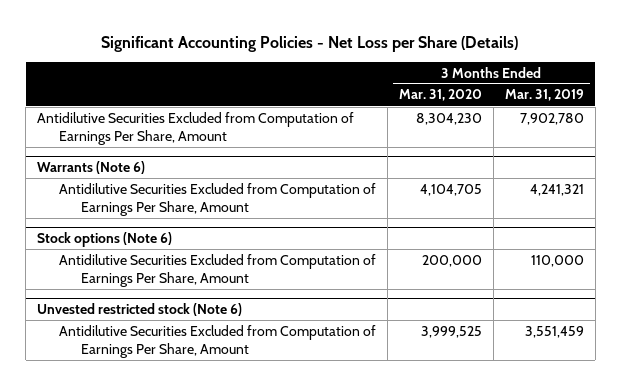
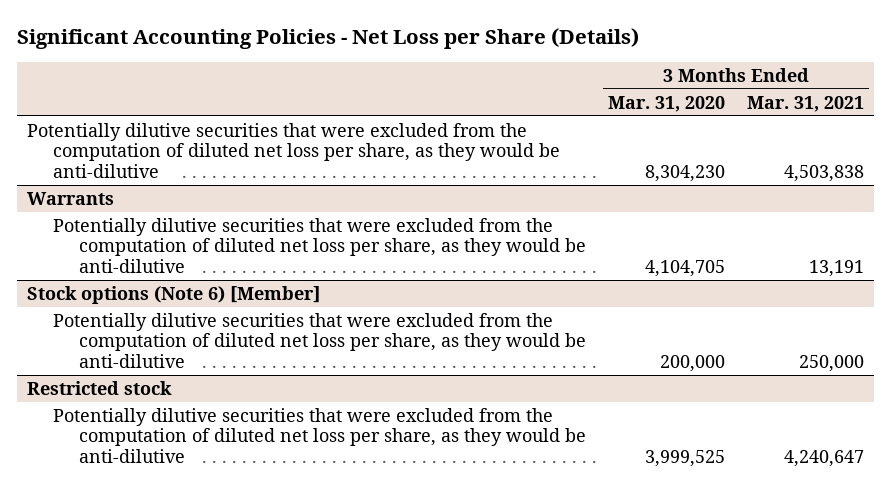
[504,89,584,102] Mar. 31, 2019 -> none
none -> [746,95,864,112] Mar. 31, 2021
[37,111,355,145] Antidilutive Securities Excluded from Computation of Earnings Per Share, Amount -> [27,122,561,178] Potentially dilutive securities that were excluded from the computation of diluted net loss per share, as they would be anti-dilutive
[37,160,146,174] Warrants (Note 6) -> [27,191,115,205] Warrants
[59,182,377,216] Antidilutive Securities Excluded from Computation of Earnings Per Share, Amount -> [53,217,587,273] Potentially dilutive securities that were excluded from the computation of diluted net loss per share, as they would be anti-dilutive
[37,231,173,247] Stock options (Note 6) -> [27,285,321,304] Stock options (Note 6) [Member]
[59,253,377,287] Antidilutive Securities Excluded from Computation of Earnings Per Share, Amount -> [53,312,587,368] Potentially dilutive securities that were excluded from the computation of diluted net loss per share, as they would be anti-dilutive
[37,302,243,316] Unvested restricted stock (Note 6) -> [27,380,173,395] Restricted stock
[59,324,377,358] Antidilutive Securities Excluded from Computation of Earnings Per Share, Amount -> [53,407,587,463] Potentially dilutive securities that were excluded from the computation of diluted net loss per share, as they would be anti-dilutive

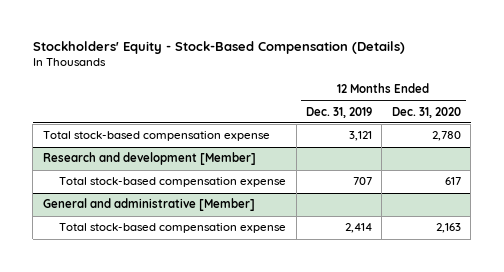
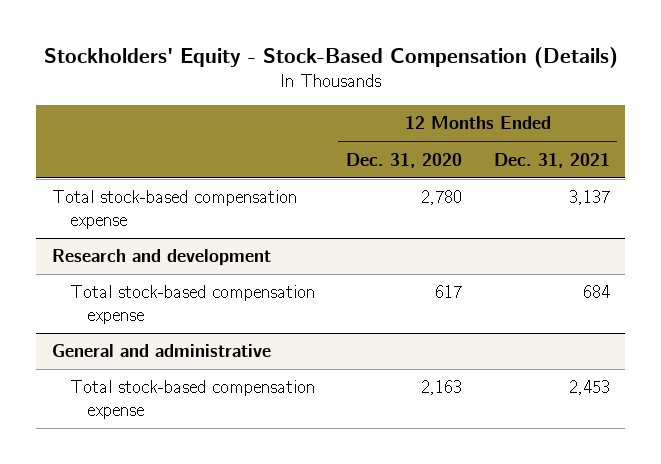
[306,106,373,118] Dec. 31, 2019 -> none
none -> [493,152,610,168] Dec. 31, 2021
[42,152,256,166] Research and development [Member] -> [51,249,271,266] Research and development
[42,198,255,212] General and administrative [Member] -> [51,344,271,358] General and administrative

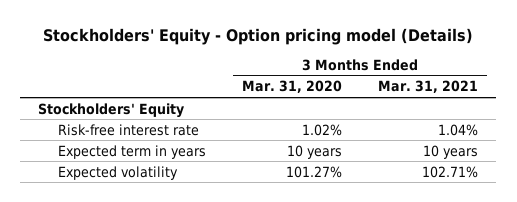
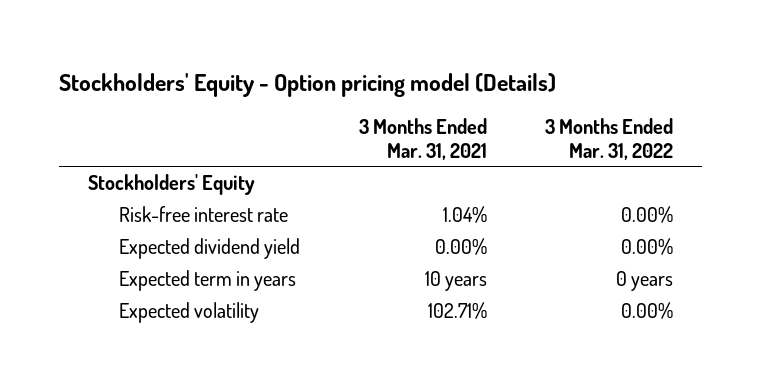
[242,80,343,94] Mar. 31, 2020 -> none
none -> [545,118,674,160] 3 Months Ended Mar. 31, 2022
none -> [119,238,301,260] Expected dividend yield

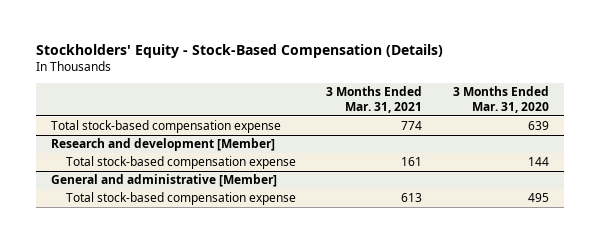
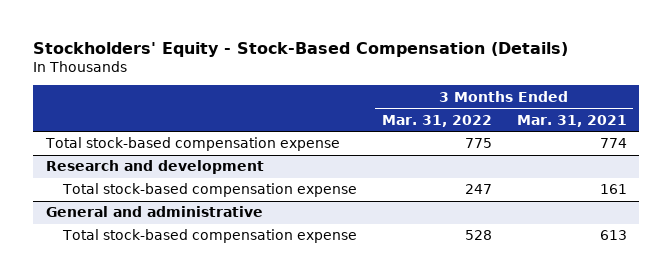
[452,86,549,114] 3 Months Ended Mar. 31, 2020 -> none
none -> [381,114,492,127] Mar. 31, 2022
[50,138,275,152] Research and development [Member] -> [45,160,264,175] Research and development
[50,174,277,188] General and administrative [Member] -> [45,206,263,218] General and administrative

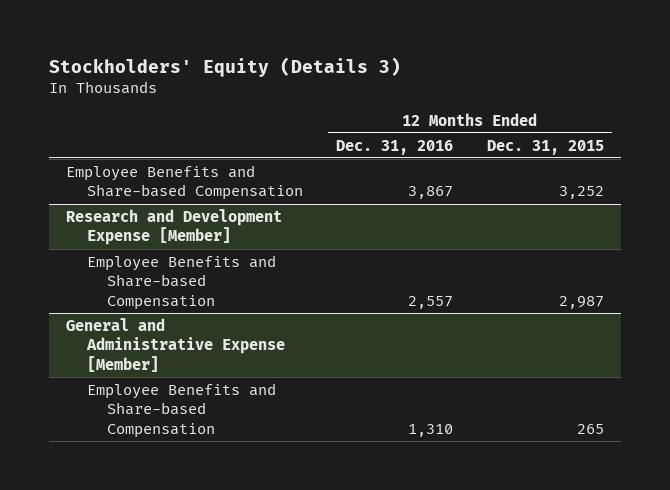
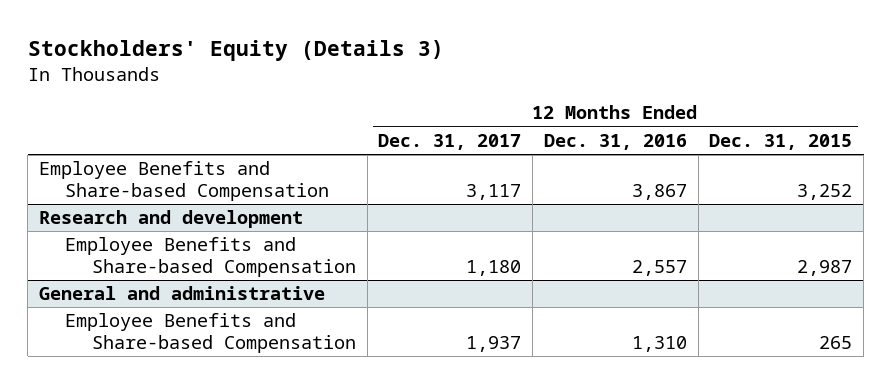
none -> [378,133,522,150] Dec. 31, 2017
[65,208,282,246] Research and Development Expense [Member] -> [39,210,304,229] Research and development
[65,317,285,373] General and Administrative Expense [Member] -> [39,286,326,301] General and administrative

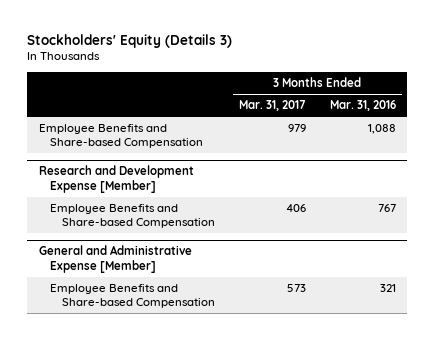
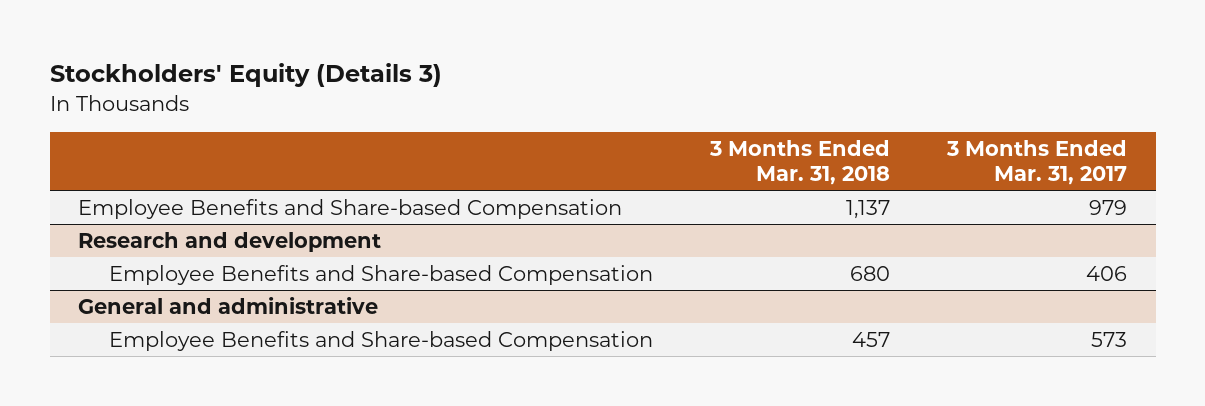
[329,100,396,112] Mar. 31, 2016 -> none
none -> [709,139,891,186] 3 Months Ended Mar. 31, 2018
[38,165,194,193] Research and Development Expense [Member] -> [78,231,382,252] Research and development
[38,245,192,273] General and Administrative Expense [Member] -> [78,296,379,314] General and administrative

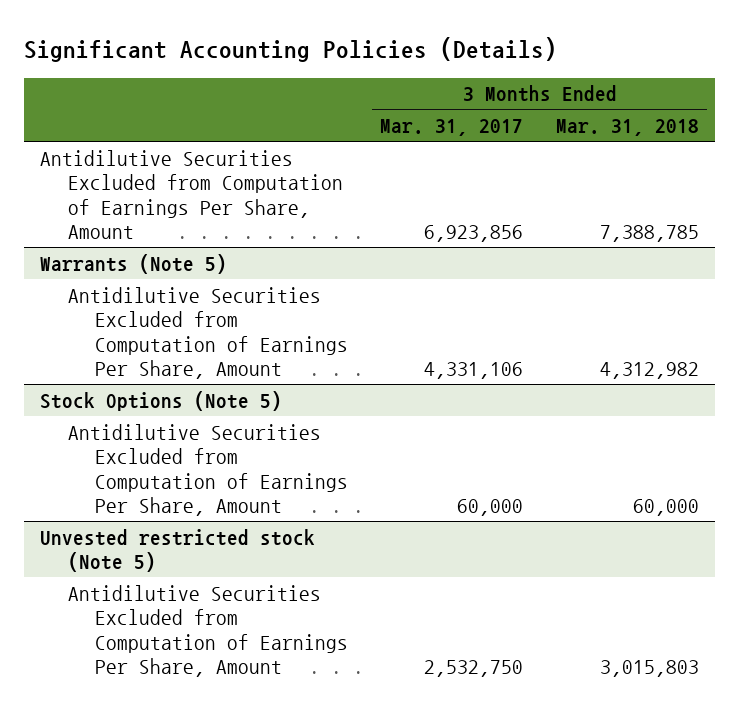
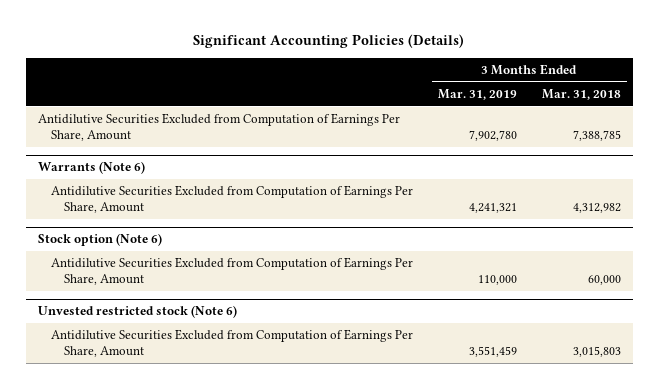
[380,119,524,137] Mar. 31, 2017 -> none
none -> [438,88,518,100] Mar. 31, 2019
[39,253,227,274] Warrants (Note 5) -> [38,161,146,175] Warrants (Note 6)
[39,390,282,411] Stock Options (Note 5) -> [38,233,163,247] Stock option (Note 6)
[39,528,315,573] Unvested restricted stock (Note 5) -> [38,305,238,319] Unvested restricted stock (Note 6)

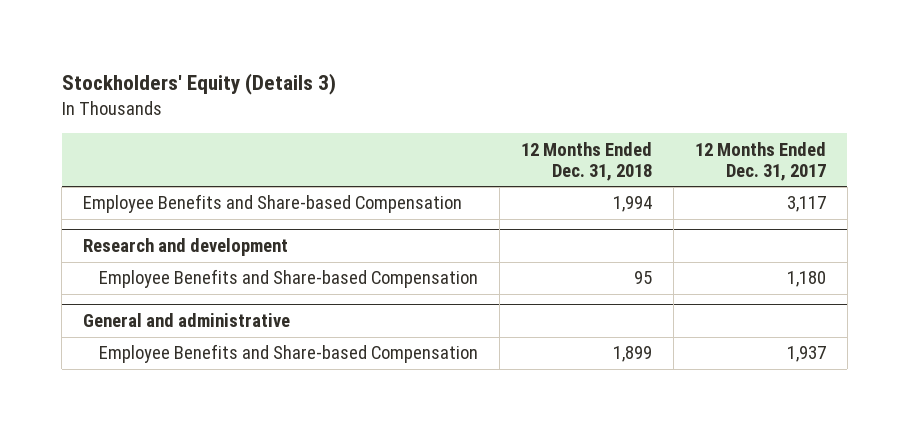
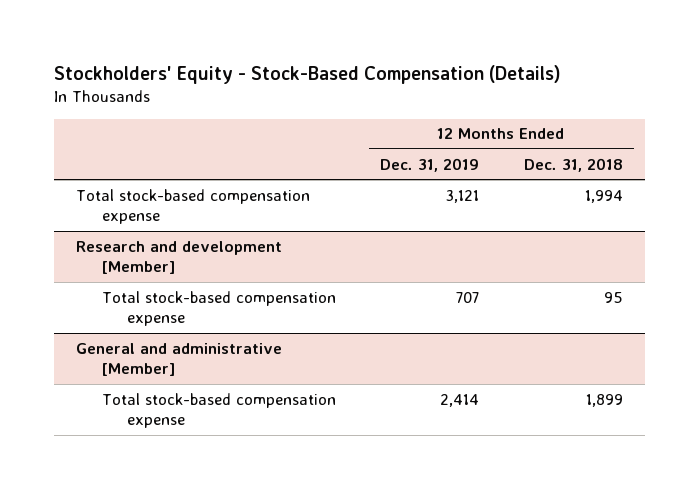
[61,73,336,96] Stockholders' Equity (Details 3) -> [54,64,562,84] Stockholders' Equity - Stock-Based Compensation (Details)
[694,141,826,181] 12 Months Ended Dec. 31, 2017 -> none
none -> [380,157,480,172] Dec. 31, 2019
[83,194,463,214] Employee Benefits and Share-based Compensation -> [76,188,311,225] Total stock-based compensation expense
[83,238,289,257] Research and development -> [76,240,283,275] Research and development [Member]
[98,269,478,289] Employee Benefits and Share-based Compensation -> [101,290,336,327] Total stock-based compensation expense
[83,313,291,328] General and administrative -> [76,342,283,377] General and administrative [Member]
[98,344,478,364] Employee Benefits and Share-based Compensation -> [101,392,336,429] Total stock-based compensation expense

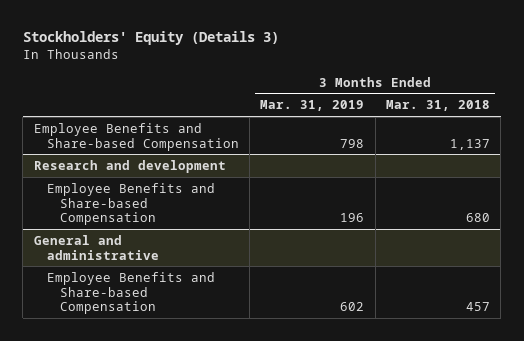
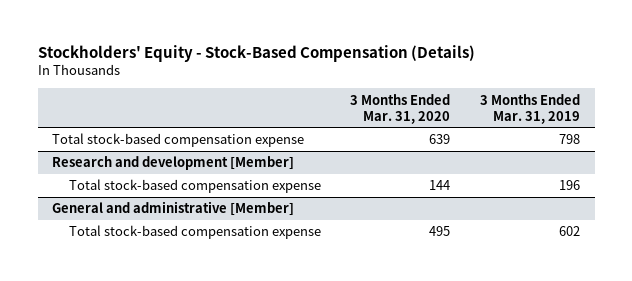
[22,31,279,46] Stockholders' Equity (Details 3) -> [37,44,475,62] Stockholders' Equity - Stock-Based Compensation (Details)
[386,100,491,112] Mar. 31, 2018 -> none
none -> [350,93,451,124] 3 Months Ended Mar. 31, 2020
[33,122,239,151] Employee Benefits and Share-based Compensation -> [52,133,305,148] Total stock-based compensation expense
[33,159,226,173] Research and development -> [52,156,295,171] Research and development [Member]
[46,182,215,226] Employee Benefits and Share-based Compensation -> [68,179,321,194] Total stock-based compensation expense
[33,234,159,260] General and administrative -> [52,201,295,217] General and administrative [Member]
[46,271,215,315] Employee Benefits and Share-based Compensation -> [68,225,321,240] Total stock-based compensation expense

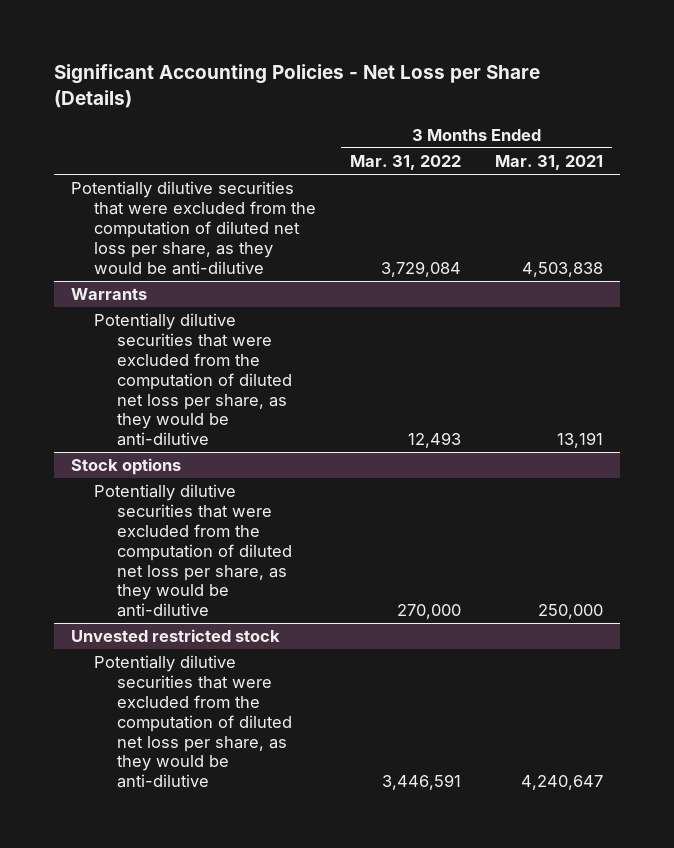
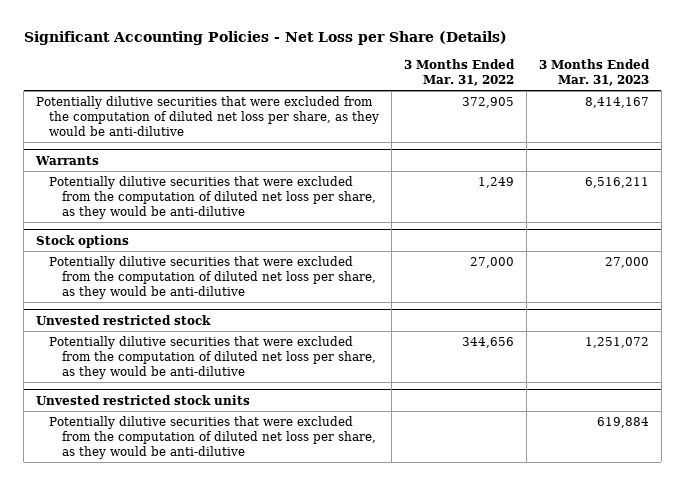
[495,155,604,171] Mar. 31, 2021 -> none
none -> [538,59,650,86] 3 Months Ended Mar. 31, 2023
[381,260,462,277] 3,729,084 -> [462,97,515,109] 372,905
[408,432,462,449] 12,493 -> [478,177,515,189] 1,249
[397,604,462,620] 270,000 -> [470,257,515,269] 27,000
[382,774,462,791] 3,446,591 -> [462,337,515,349] 344,656
none -> [36,394,251,405] Unvested restricted stock units
none -> [49,416,376,459] Potentially dilutive securities that were excluded from the computation of diluted net loss per share, as they would be anti-dilutive

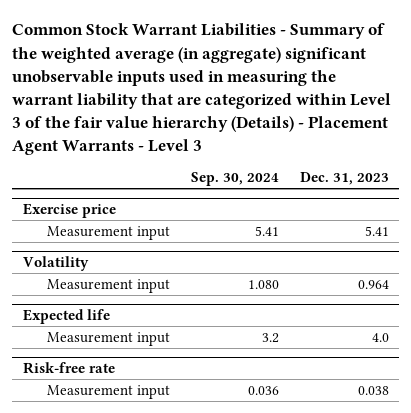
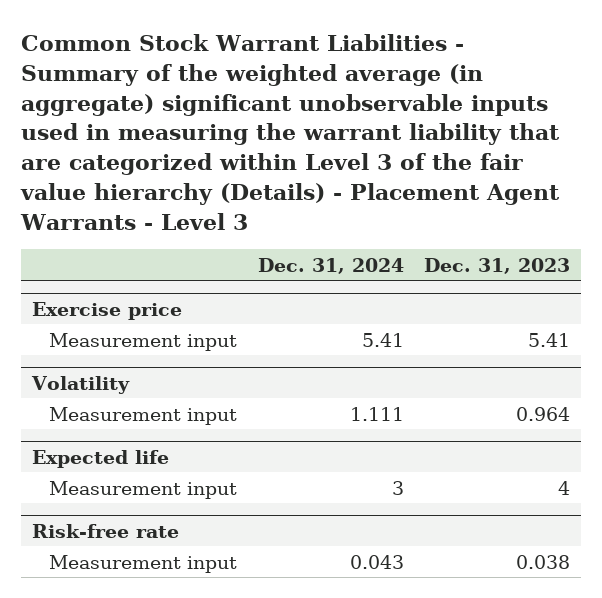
[190,171,279,186] Sep. 30, 2024 -> none
none -> [257,257,404,274] Dec. 31, 2024
[371,332,389,342] 4.0 -> [558,480,571,495] 4

